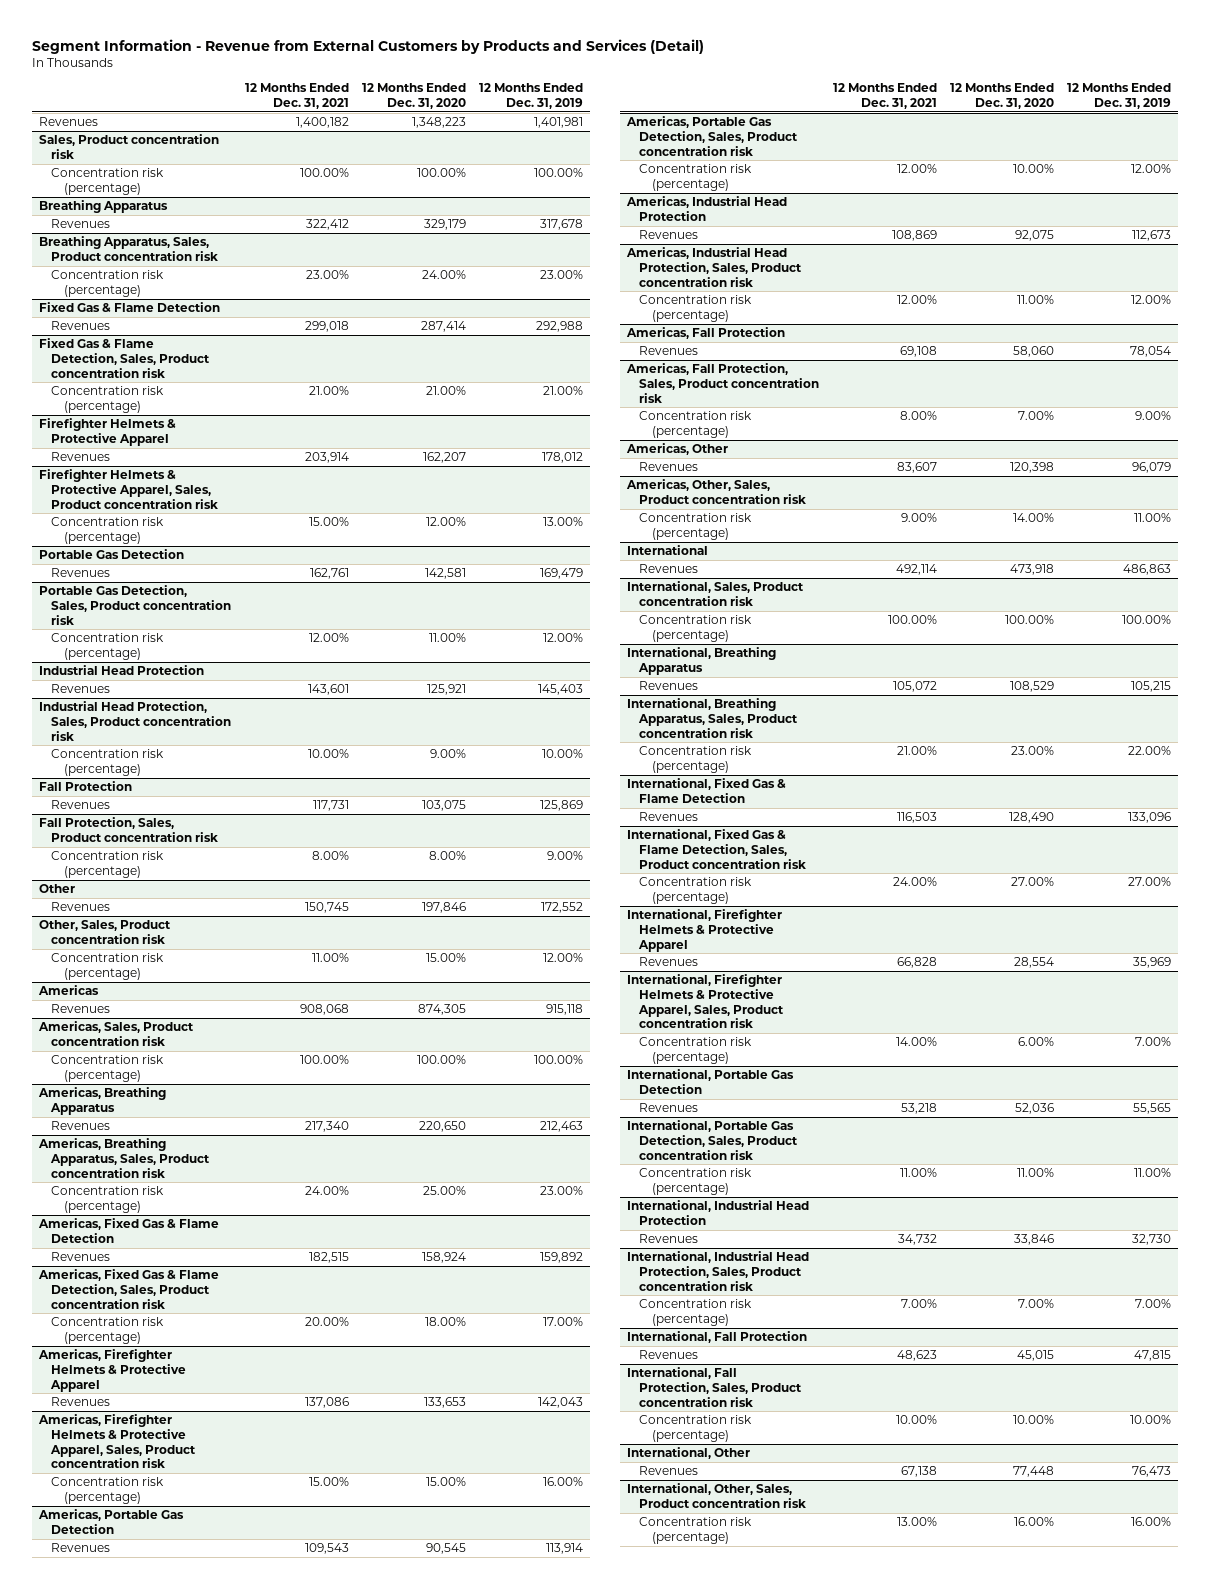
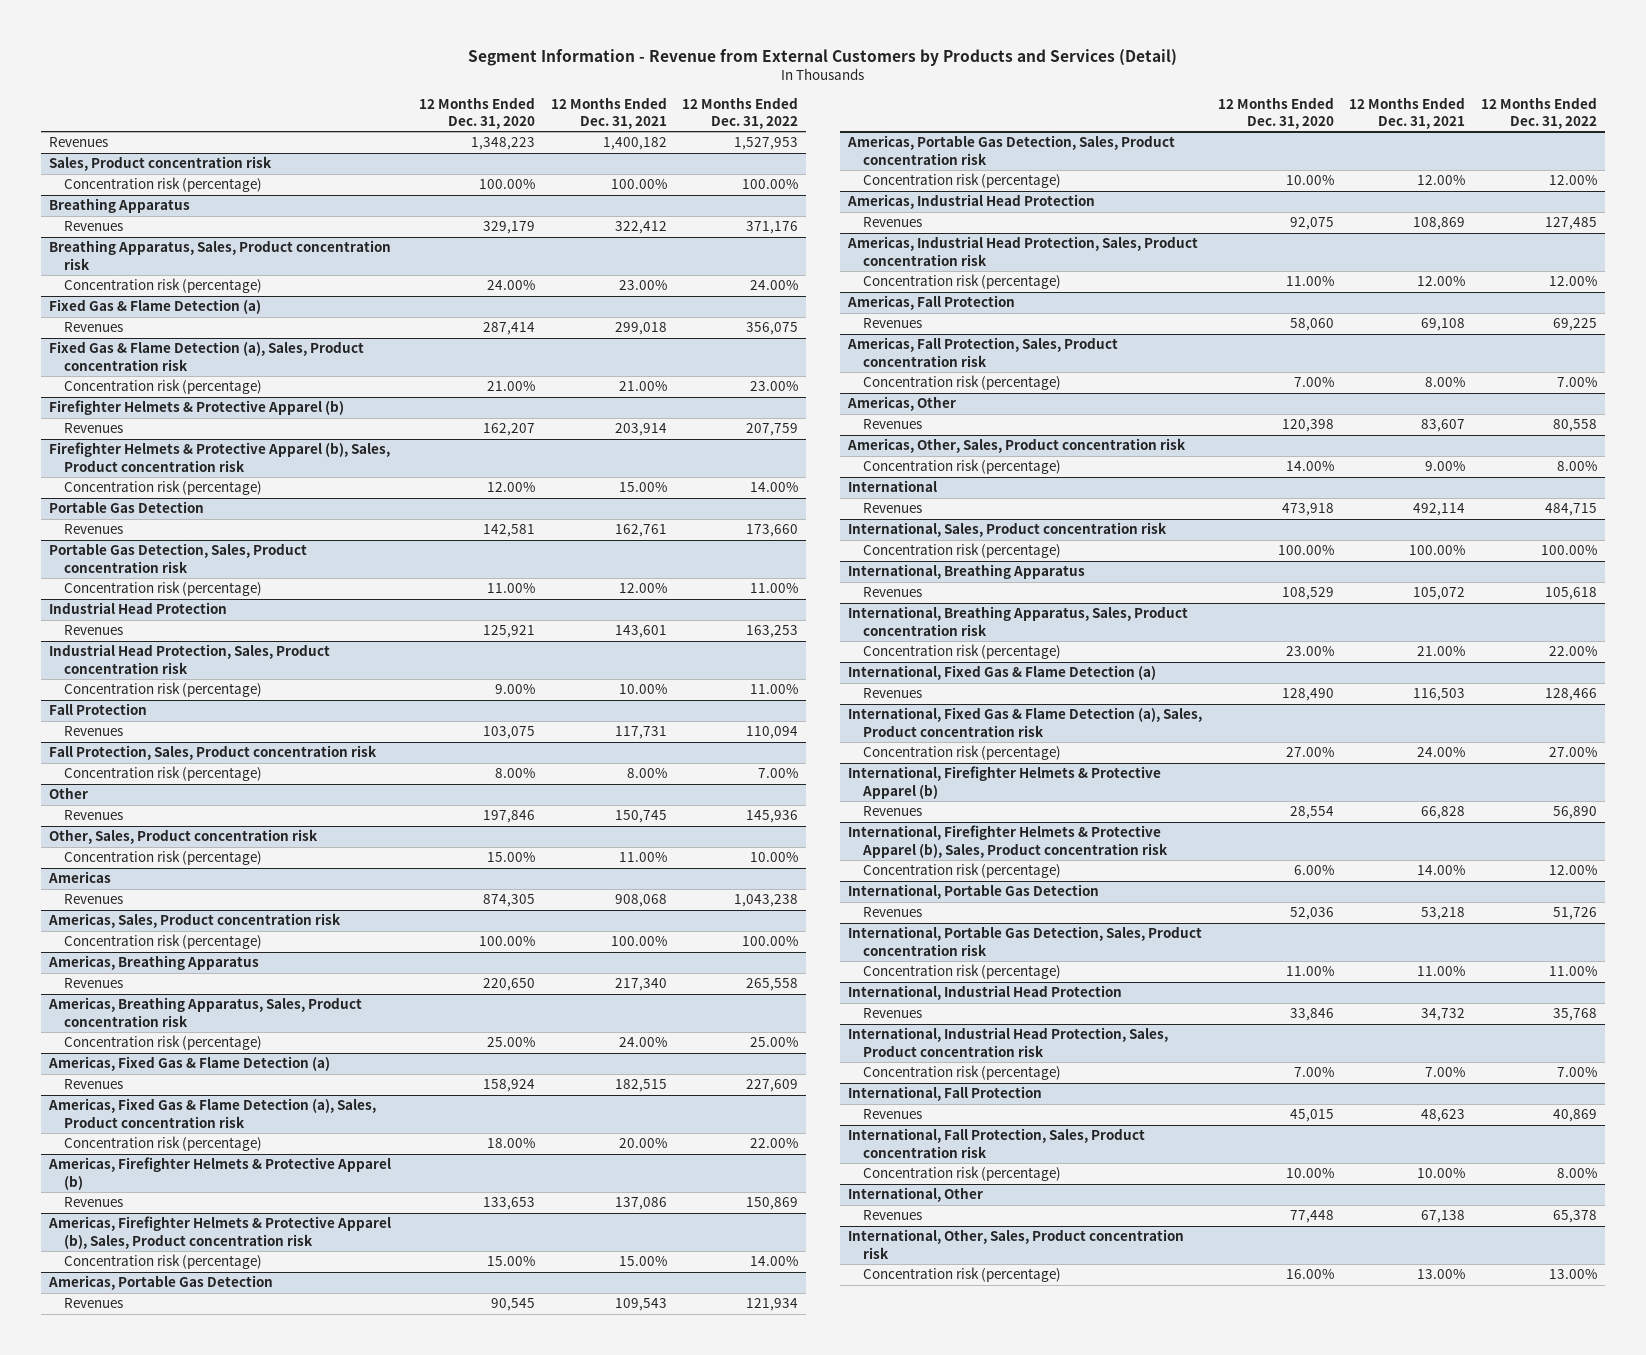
[479,83,584,109] 12 Months Ended Dec. 31, 2019 -> none
none -> [682,96,799,129] 12 Months Ended Dec. 31, 2022
[38,302,220,313] Fixed Gas & Flame Detection -> [48,299,261,315] Fixed Gas & Flame Detection (a)
[38,338,211,378] Fixed Gas & Flame Detection, Sales, Product concentration risk -> [48,341,364,371] Fixed Gas & Flame Detection (a), Sales, Product concentration risk
[38,418,176,446] Firefighter Helmets & Protective Apparel -> [48,400,344,416] Firefighter Helmets & Protective Apparel (b)
[38,469,219,509] Firefighter Helmets & Protective Apparel, Sales, Product concentration risk -> [48,442,390,472] Firefighter Helmets & Protective Apparel (b), Sales, Product concentration risk
[37,1218,219,1243] Americas, Fixed Gas & Flame Detection -> [47,1056,330,1072] Americas, Fixed Gas & Flame Detection (a)
[37,1269,219,1309] Americas, Fixed Gas & Flame Detection, Sales, Product concentration risk -> [47,1098,376,1128] Americas, Fixed Gas & Flame Detection (a), Sales, Product concentration risk
[37,1349,187,1392] Americas, Firefighter Helmets & Protective Apparel -> [47,1157,391,1190] Americas, Firefighter Helmets & Protective Apparel (b)
[37,1414,197,1469] Americas, Firefighter Helmets & Protective Apparel, Sales, Product concentration risk -> [47,1216,391,1249] Americas, Firefighter Helmets & Protective Apparel (b), Sales, Product concentration risk
[626,778,786,803] International, Fixed Gas & Flame Detection -> [847,665,1156,681] International, Fixed Gas & Flame Detection (a)
[626,829,807,869] International, Fixed Gas & Flame Detection, Sales, Product concentration risk -> [847,707,1202,737] International, Fixed Gas & Flame Detection (a), Sales, Product concentration risk
[626,909,782,952] International, Firefighter Helmets & Protective Apparel -> [847,766,1161,799] International, Firefighter Helmets & Protective Apparel (b)
[626,974,785,1029] International, Firefighter Helmets & Protective Apparel, Sales, Product concentration risk -> [847,825,1168,858] International, Firefighter Helmets & Protective Apparel (b), Sales, Product concentration risk

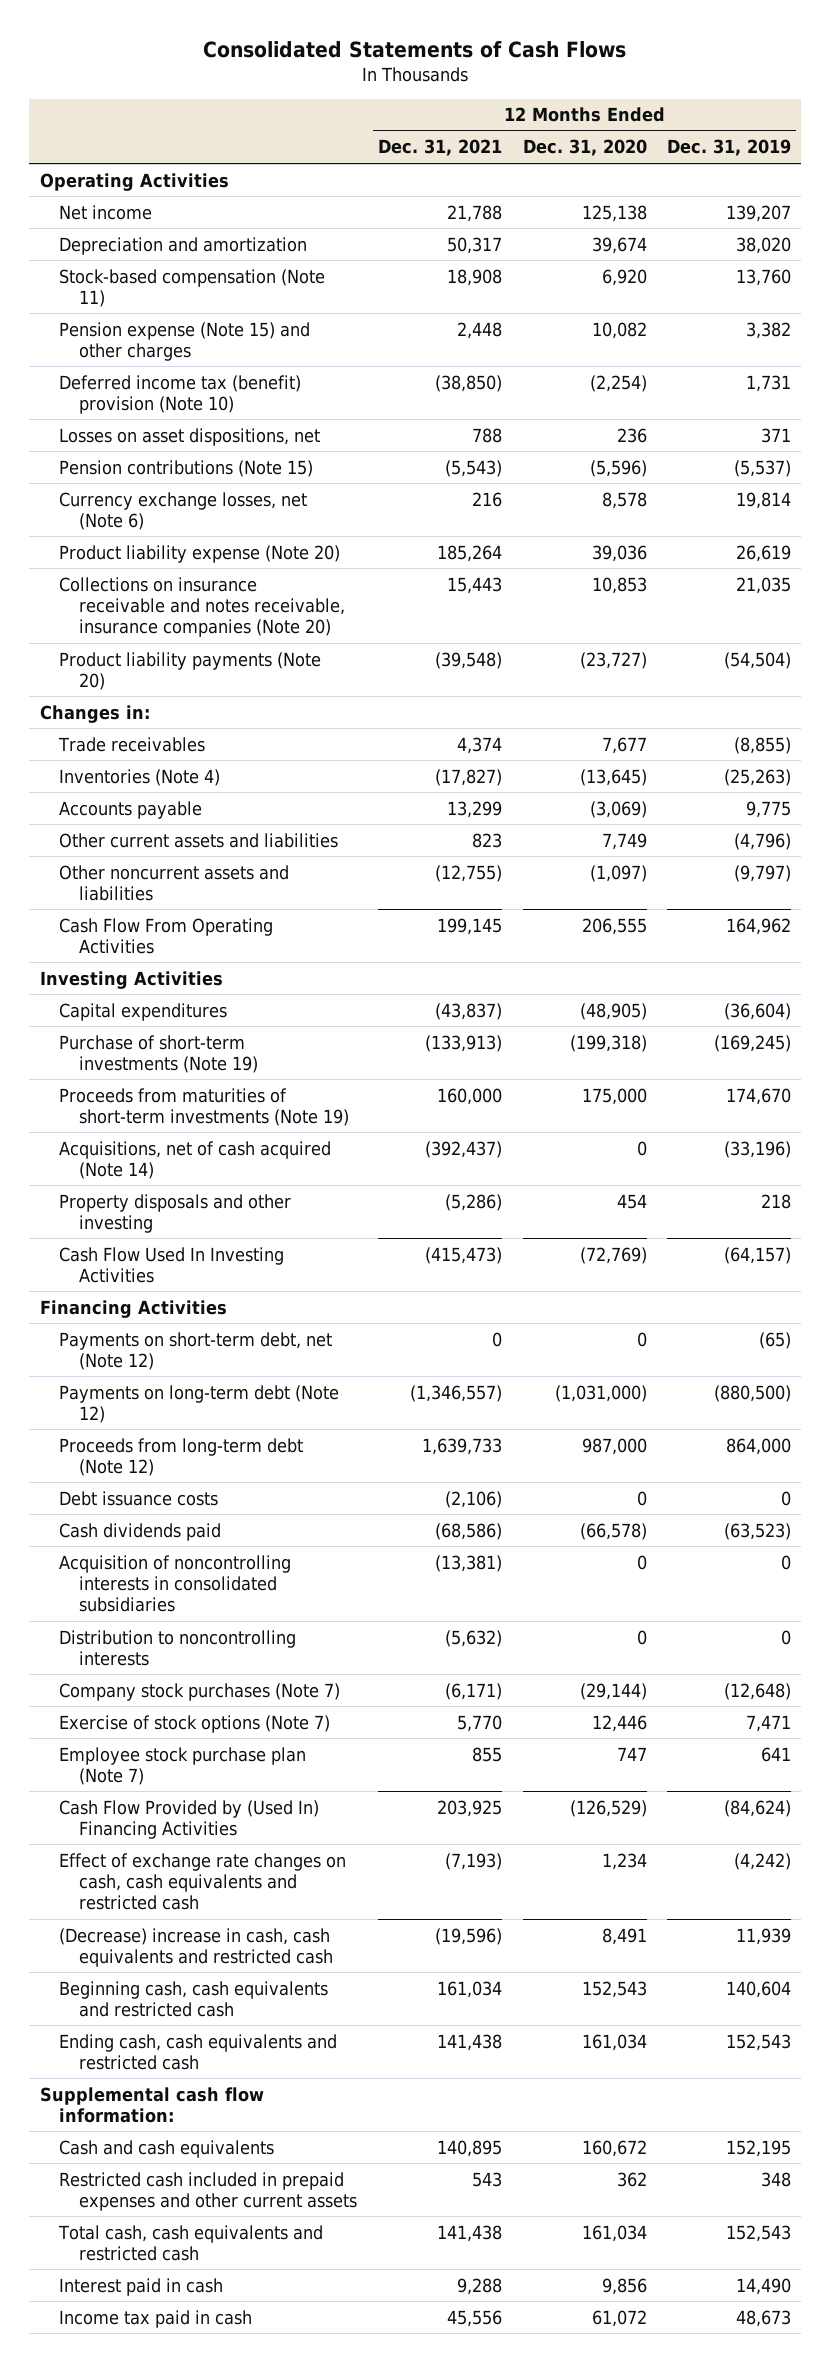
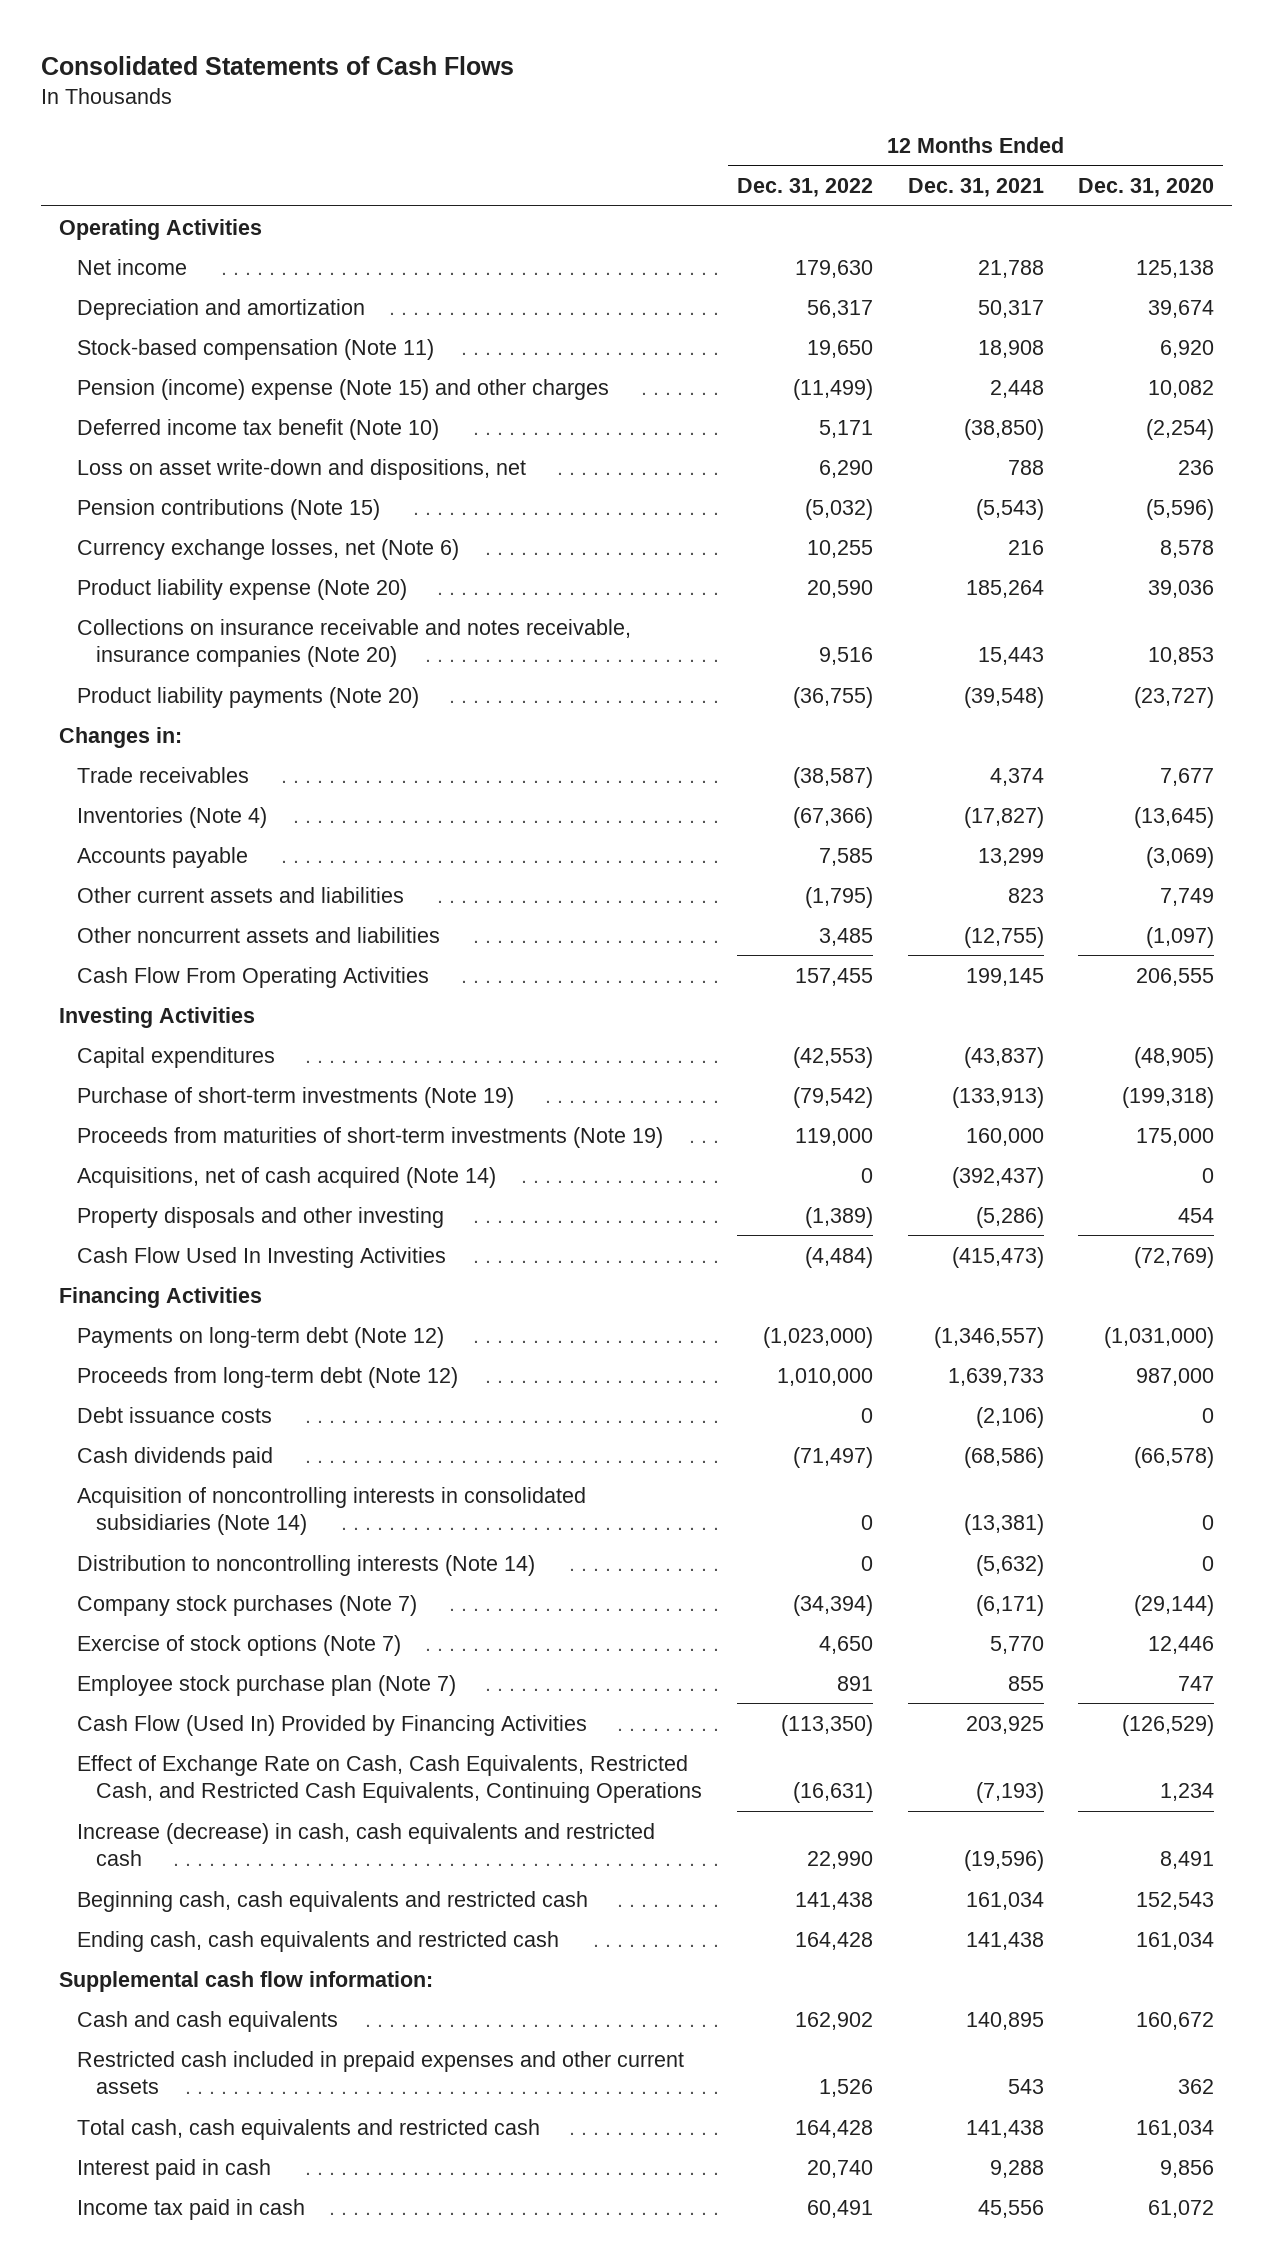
[667,139,792,157] Dec. 31, 2019 -> none
none -> [736,177,873,197] Dec. 31, 2022
[59,321,311,361] Pension expense (Note 15) and other charges -> [77,378,610,400] Pension (income) expense (Note 15) and other charges
[59,374,302,414] Deferred income tax (benefit) provision (Note 10) -> [77,418,440,440] Deferred income tax benefit (Note 10)
[59,427,321,446] Losses on asset dispositions, net -> [77,458,527,480] Loss on asset write-down and dispositions, net
[59,1331,333,1370] Payments on short-term debt, net (Note 12) -> none
[59,1554,292,1613] Acquisition of noncontrolling interests in consolidated subsidiaries -> [77,1486,587,1535] Acquisition of noncontrolling interests in consolidated subsidiaries (Note 14)
[59,1629,297,1666] Distribution to noncontrolling interests -> [77,1554,536,1576] Distribution to noncontrolling interests (Note 14)
[59,1799,320,1839] Cash Flow Provided by (Used In) Financing Activities -> [77,1714,588,1736] Cash Flow (Used In) Provided by Financing Activities
[59,1852,347,1911] Effect of exchange rate changes on cash, cash equivalents and restricted cash -> [77,1754,702,1803] Effect of Exchange Rate on Cash, Cash Equivalents, Restricted Cash, and Restricted Cash Equivalents, Continuing Operations
[59,1927,334,1967] (Decrease) increase in cash, cash equivalents and restricted cash -> [77,1822,656,1866] Increase (decrease) in cash, cash equivalents and restricted cash

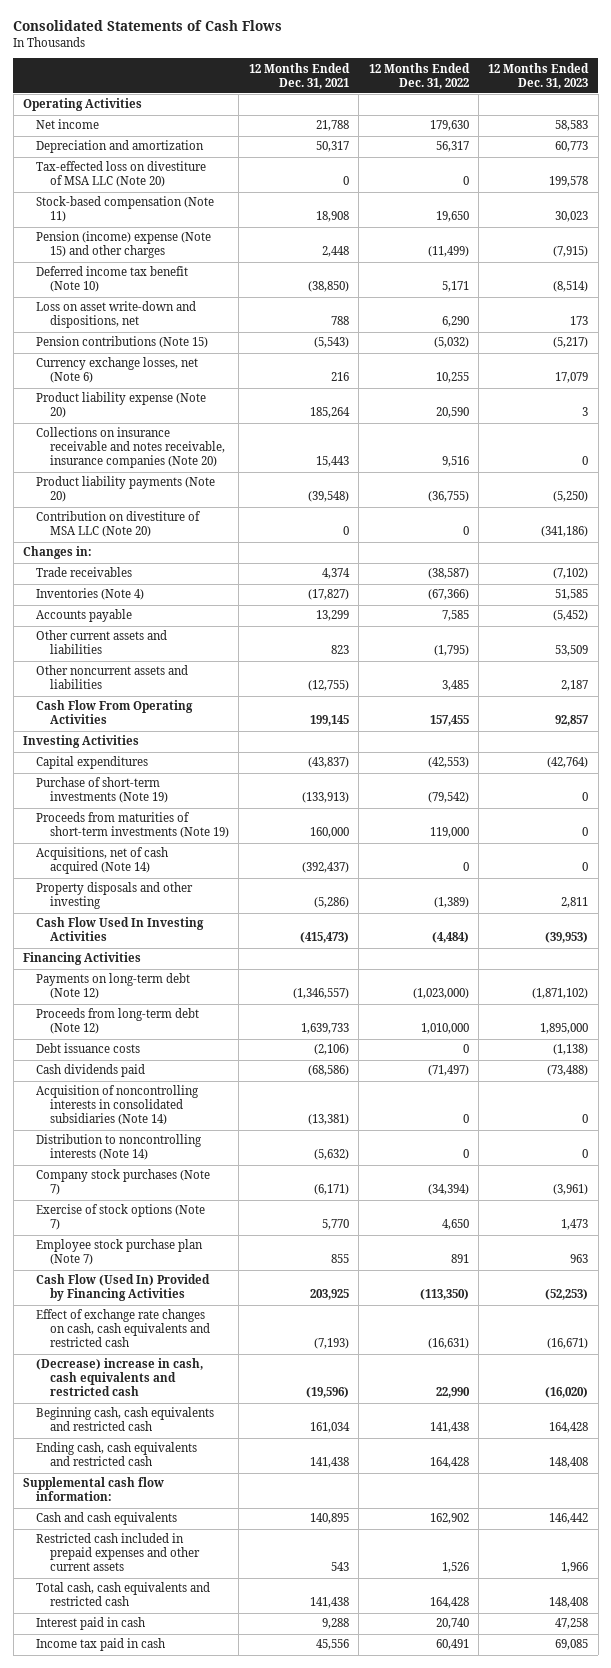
[1078,177,1215,197] Dec. 31, 2020 -> none
none -> [488,62,590,89] 12 Months Ended Dec. 31, 2023
none -> [36,161,207,188] Tax-effected loss on divestiture of MSA LLC (Note 20)
none -> [36,511,202,538] Contribution on divestiture of MSA LLC (Note 20)
[77,1754,702,1803] Effect of Exchange Rate on Cash, Cash Equivalents, Restricted Cash, and Restricted Cash Equivalents, Continuing Operations -> [36,1309,210,1348] Effect of exchange rate changes on cash, cash equivalents and restricted cash
[77,1822,656,1866] Increase (decrease) in cash, cash equivalents and restricted cash -> [36,1358,204,1397] (Decrease) increase in cash, cash equivalents and restricted cash

